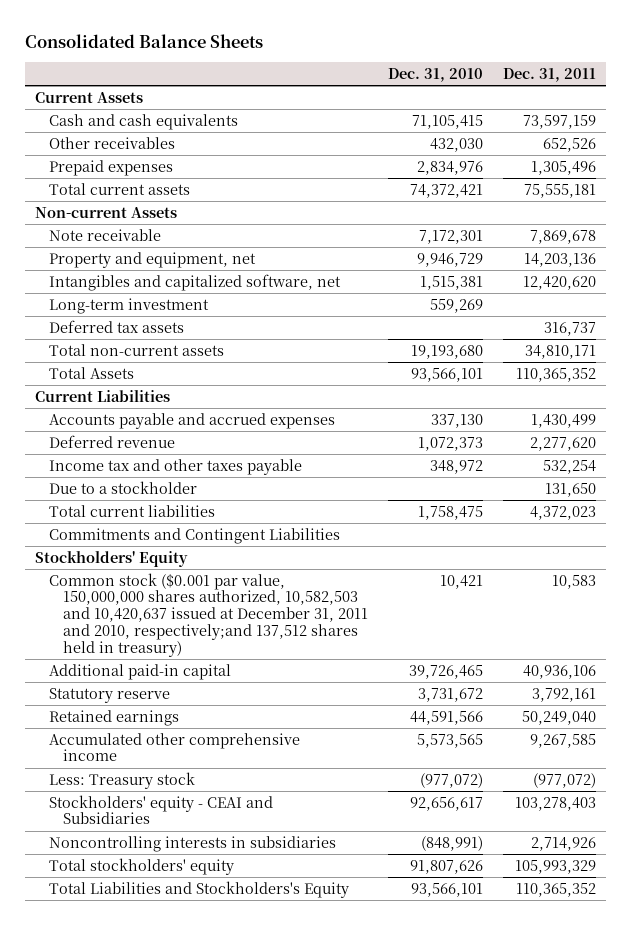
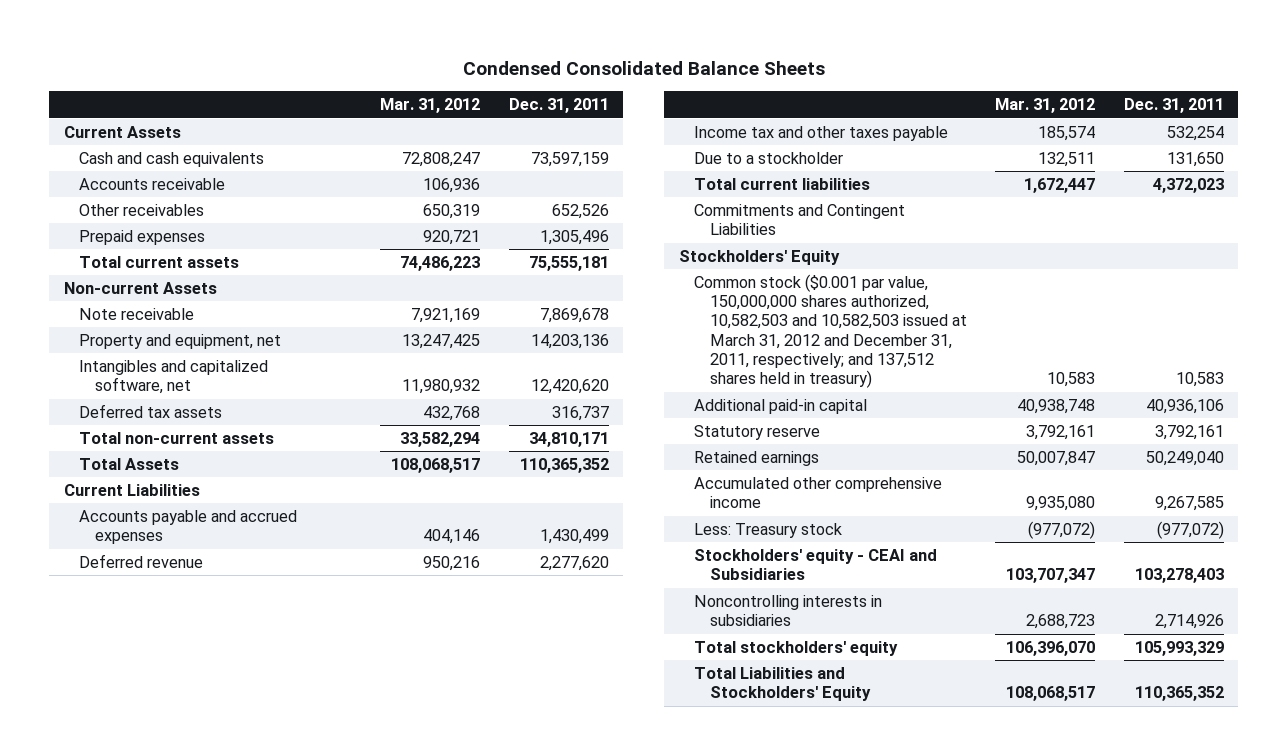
[25,33,264,48] Consolidated Balance Sheets -> [462,60,825,75] Condensed Consolidated Balance Sheets
[388,67,484,82] Dec. 31, 2010 -> none
none -> [380,98,481,114] Mar. 31, 2012
none -> [79,178,226,191] Accounts receivable
[49,297,210,314] Long-term investment -> none
[49,572,369,657] Common stock ($0.001 par value, 150,000,000 shares authorized, 10,582,503 and 10,420,637 issued at December 31, 2011 and 2010, respectively;and 137,512 shares held in treasury) -> [694,274,967,389] Common stock ($0.001 par value, 150,000,000 shares authorized, 10,582,503 and 10,582,503 issued at March 31, 2012 and December 31, 2011, respectively; and 137,512 shares held in treasury)
[49,880,350,898] Total Liabilities and Stockholders's Equity -> [694,667,871,702] Total Liabilities and Stockholders' Equity

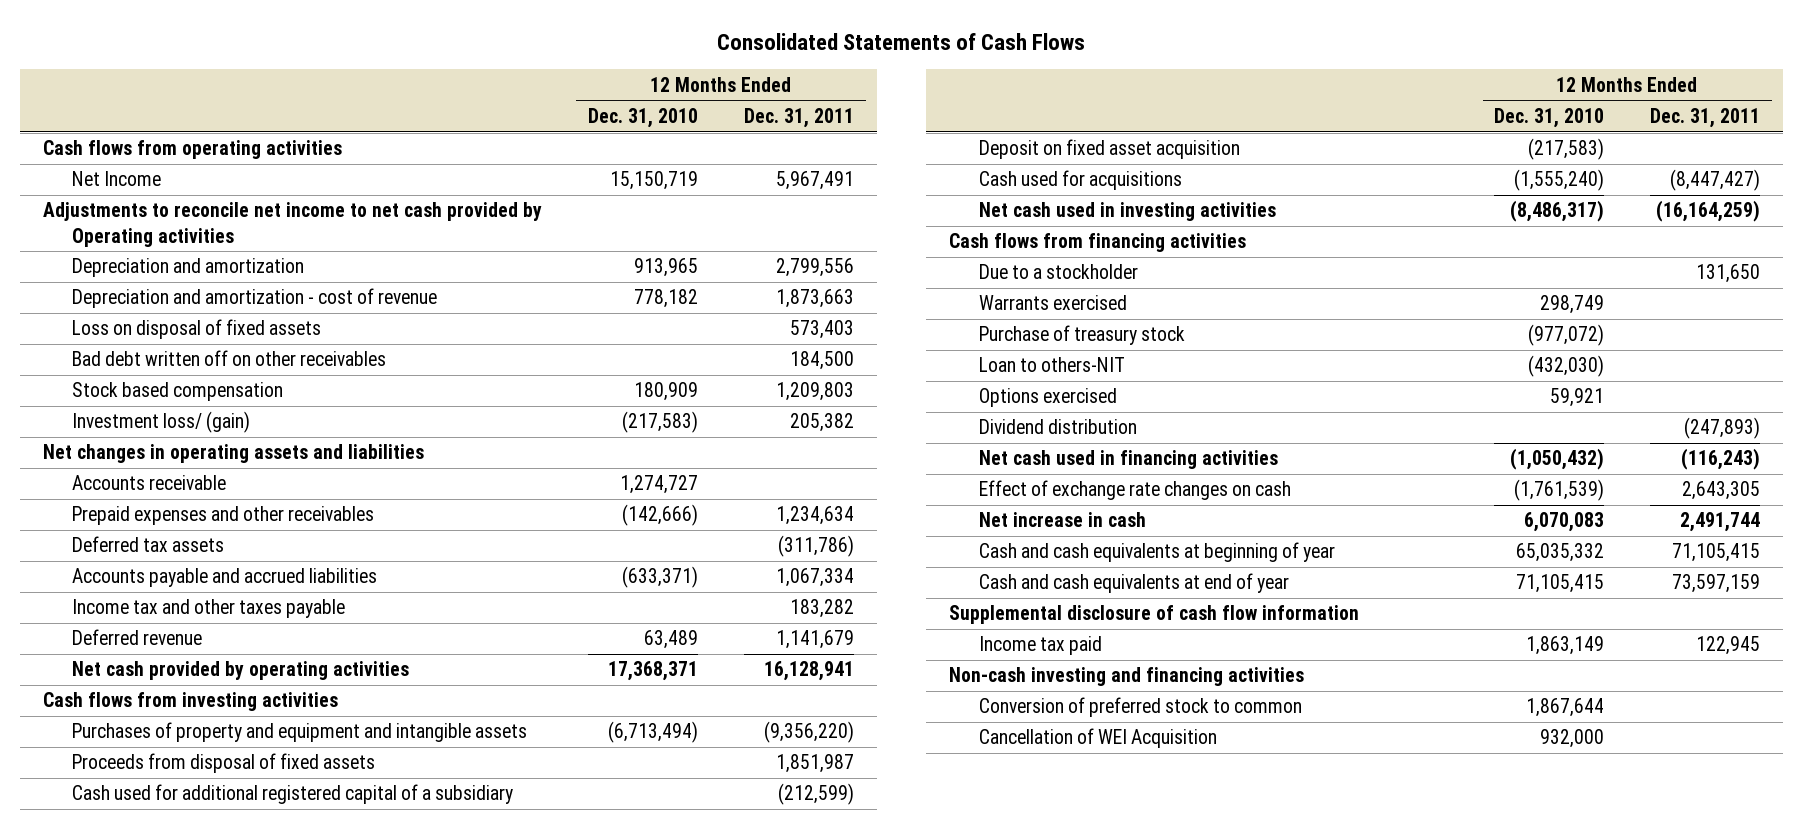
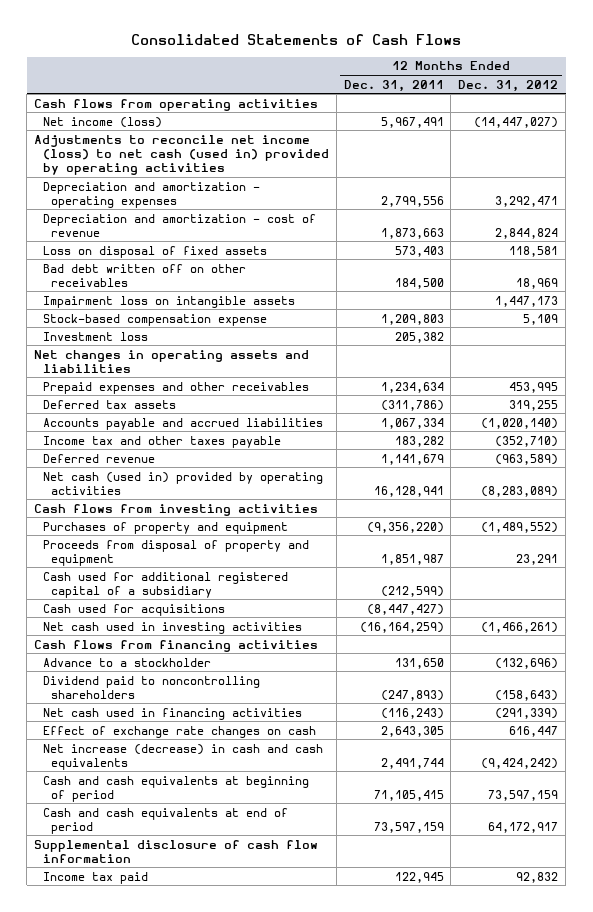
[587,107,698,128] Dec. 31, 2010 -> none
none -> [458,79,559,92] Dec. 31, 2012
[72,171,162,187] Net Income -> [42,116,162,128] Net income (loss)
[42,202,542,247] Adjustments to reconcile net income to net cash provided by Operating activities -> [34,134,329,176] Adjustments to reconcile net income (loss) to net cash (used in) provided by operating activities
[72,258,305,278] Depreciation and amortization -> [42,181,260,208] Depreciation and amortization - operating expenses
none -> [42,295,295,308] Impairment loss on intangible assets
[72,382,284,402] Stock based compensation -> [42,313,267,326] Stock-based compensation expense
[72,411,251,434] Investment loss/ (gain) -> [42,331,148,341] Investment loss
[72,475,227,491] Accounts receivable -> none
[72,661,410,681] Net cash provided by operating activities -> [42,471,323,495] Net cash (used in) provided by operating activities
[72,722,528,743] Purchases of property and equipment and intangible assets -> [42,521,288,534] Purchases of property and equipment
[72,753,376,774] Proceeds from disposal of fixed assets -> [42,539,309,566] Proceeds from disposal of property and equipment
[978,139,1240,160] Deposit on fixed asset acquisition -> none
[978,295,1127,311] Warrants exercised -> none
[978,325,1185,346] Purchase of treasury stock -> none
[978,357,1125,373] Loan to others-NIT -> none
[978,388,1117,408] Options exercised -> none
[978,264,1138,280] Due to a stockholder -> [42,657,211,667] Advance to a stockholder
[978,419,1137,435] Dividend distribution -> [42,675,260,699] Dividend paid to noncontrolling shareholders
[978,512,1146,528] Net increase in cash -> [42,743,323,770] Net increase (decrease) in cash and cash equivalents
[978,542,1335,563] Cash and cash equivalents at beginning of year -> [42,775,309,802] Cash and cash equivalents at beginning of period
[978,573,1289,594] Cash and cash equivalents at end of year -> [42,807,288,834] Cash and cash equivalents at end of period
[948,667,1304,687] Non-cash investing and financing activities -> none
[978,697,1302,718] Conversion of preferred stock to common -> none
[978,728,1217,749] Cancellation of WEI Acquisition -> none

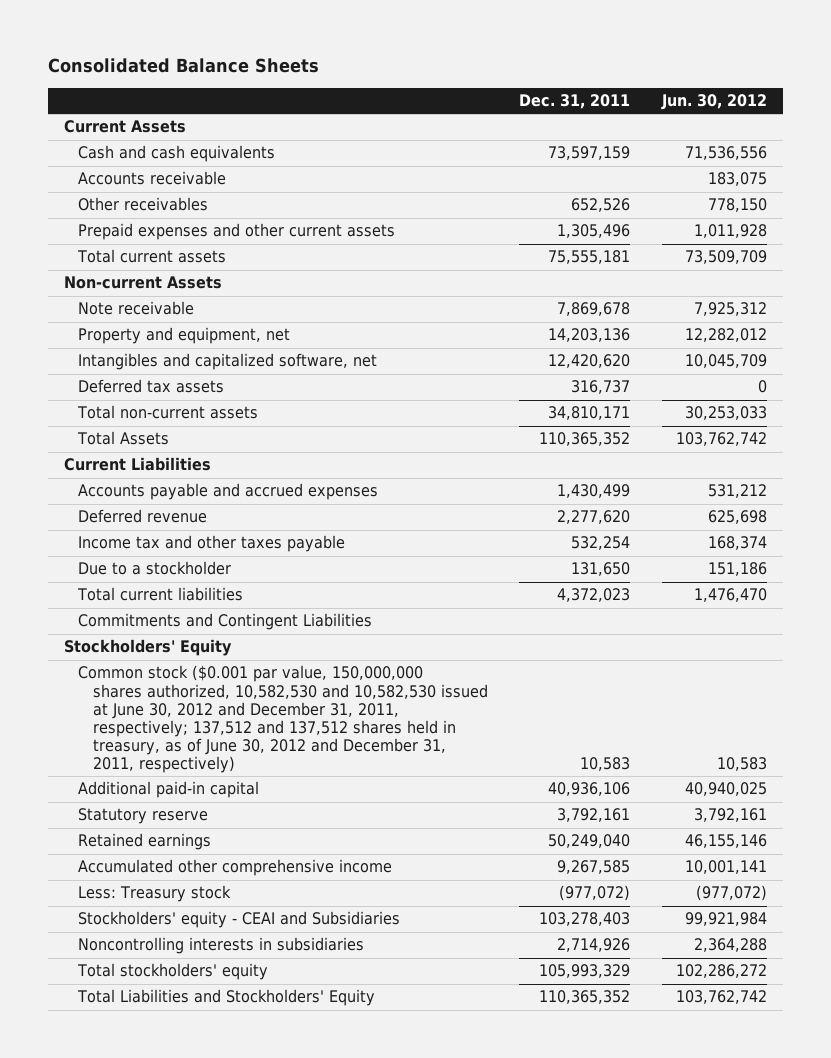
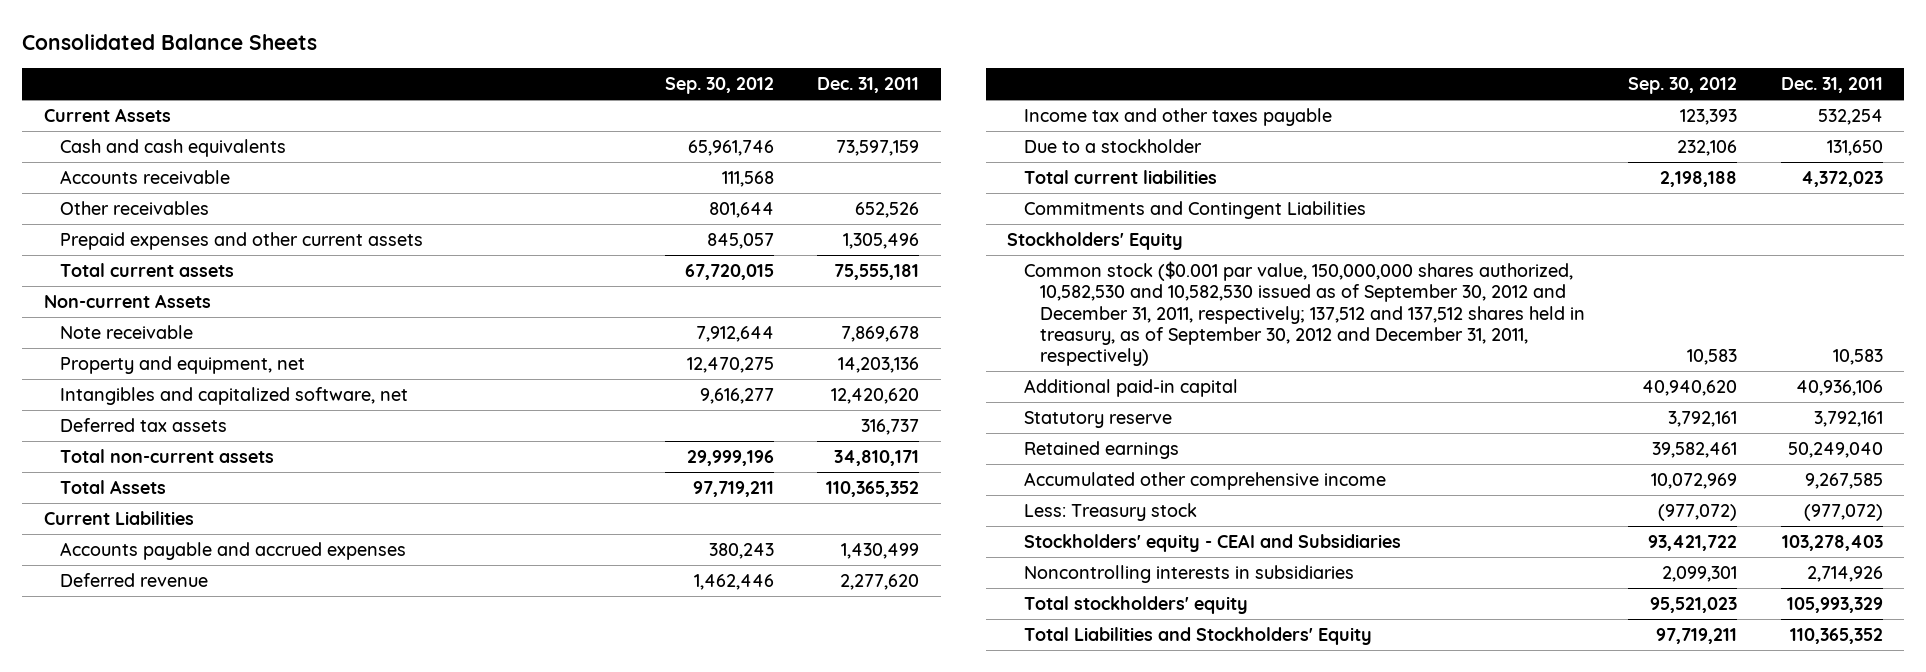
[660,94,767,111] Jun. 30, 2012 -> none
none -> [664,77,774,95] Sep. 30, 2012
[78,665,488,774] Common stock ($0.001 par value, 150,000,000 shares authorized, 10,582,530 and 10,582,530 issued at June 30, 2012 and December 31, 2011, respectively; 137,512 and 137,512 shares held in treasury, as of June 30, 2012 and December 31, 2011, respectively) -> [1023,260,1586,367] Common stock ($0.001 par value, 150,000,000 shares authorized, 10,582,530 and 10,582,530 issued as of September 30, 2012 and December 31, 2011, respectively; 137,512 and 137,512 shares held in treasury, as of September 30, 2012 and December 31, 2011, respectively)

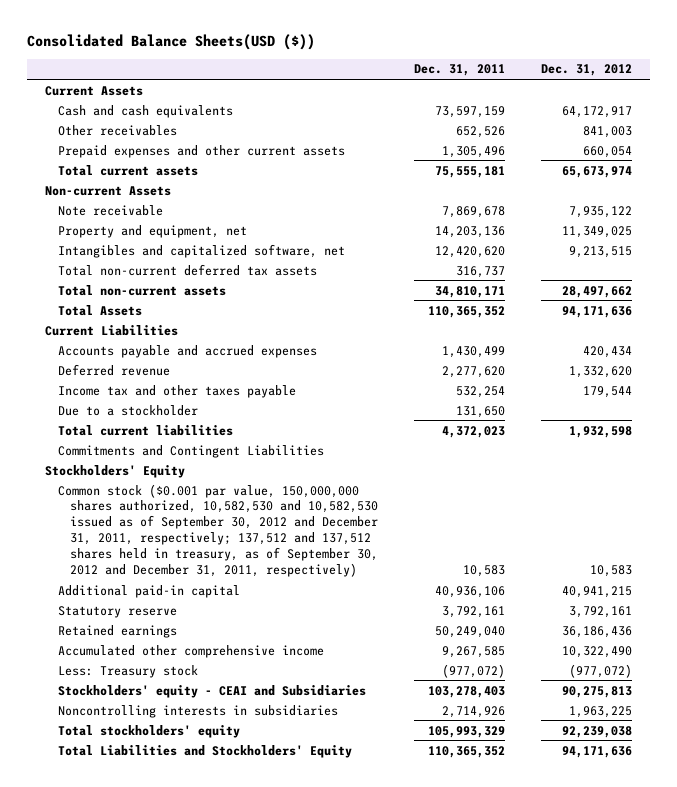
[22,34,318,51] Consolidated Balance Sheets -> [27,34,316,51] Consolidated Balance Sheets(USD ($))
[664,77,774,95] Sep. 30, 2012 -> none
none -> [541,64,633,77] Dec. 31, 2012
[60,169,231,184] Accounts receivable -> none
[60,417,228,432] Deferred tax assets -> [57,263,317,276] Total non-current deferred tax assets

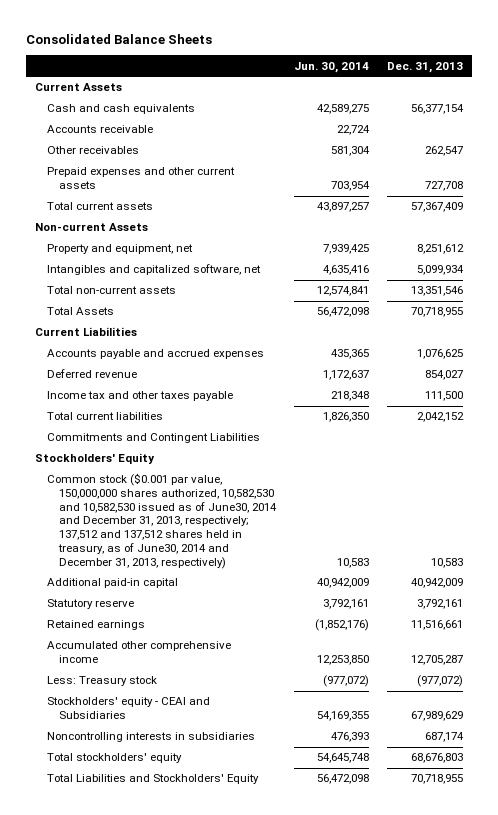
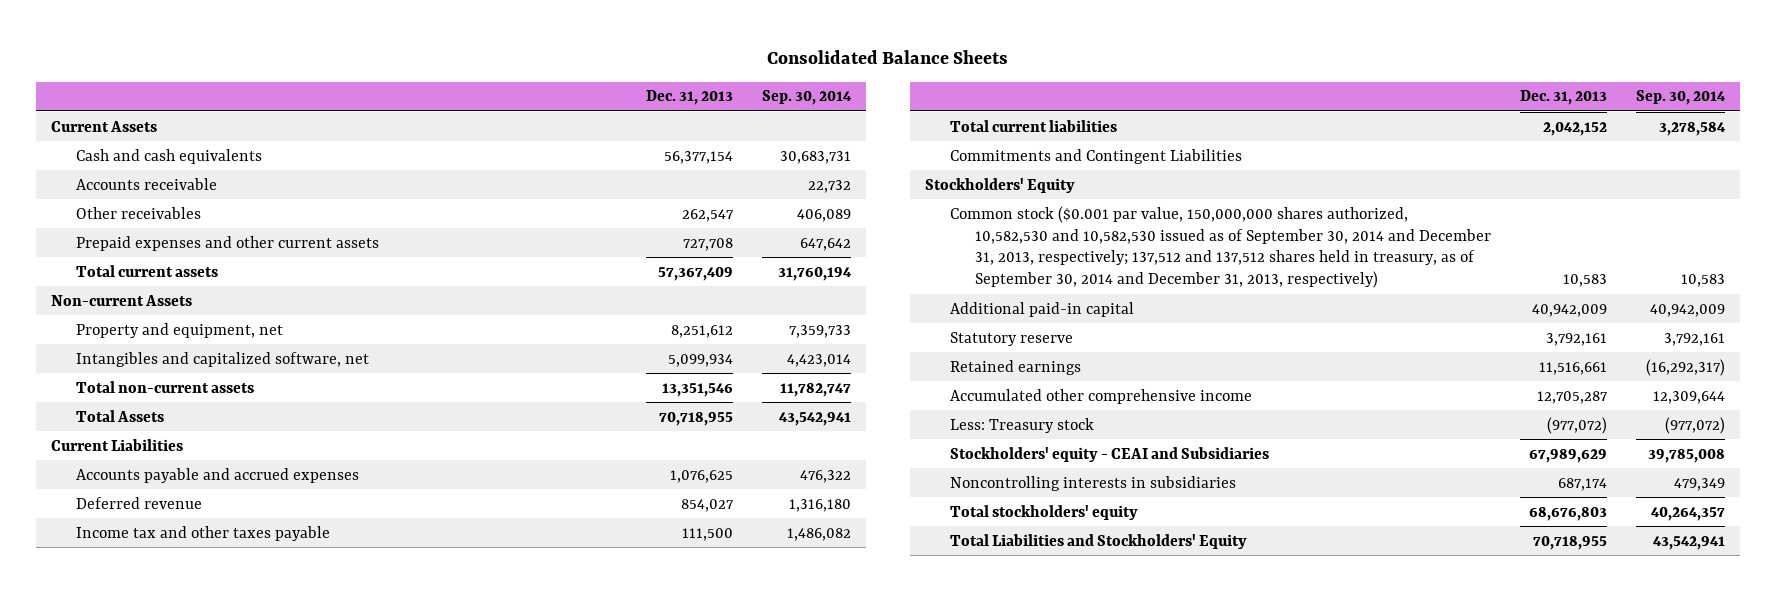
[293,61,369,73] Jun. 30, 2014 -> none
none -> [762,90,853,106] Sep. 30, 2014
[47,473,277,569] Common stock ($0.001 par value, 150,000,000 shares authorized, 10,582,530 and 10,582,530 issued as of June30, 2014 and December 31, 2013, respectively; 137,512 and 137,512 shares held in treasury, as of June30, 2014 and December 31, 2013, respectively) -> [950,205,1492,289] Common stock ($0.001 par value, 150,000,000 shares authorized, 10,582,530 and 10,582,530 issued as of September 30, 2014 and December 31, 2013, respectively; 137,512 and 137,512 shares held in treasury, as of September 30, 2014 and December 31, 2013, respectively)

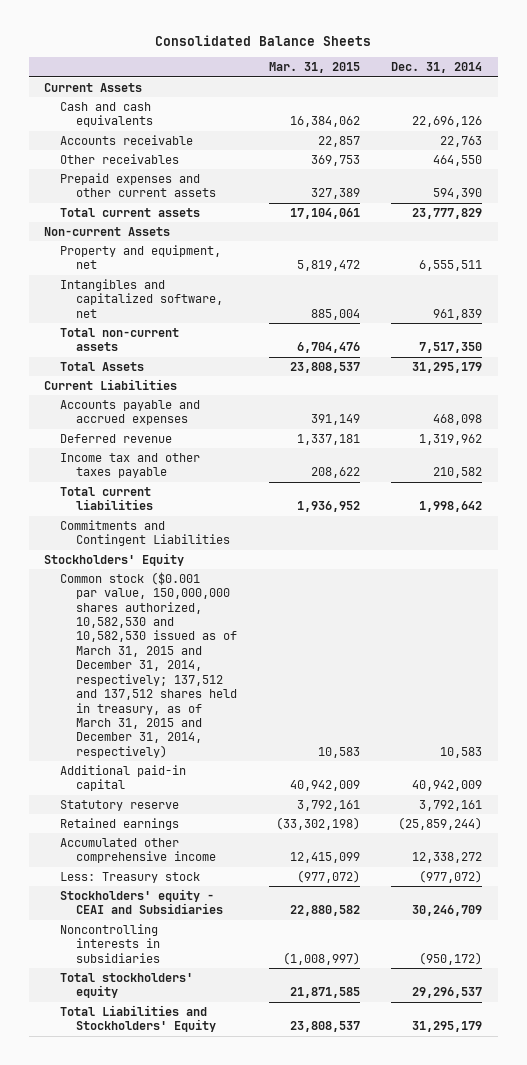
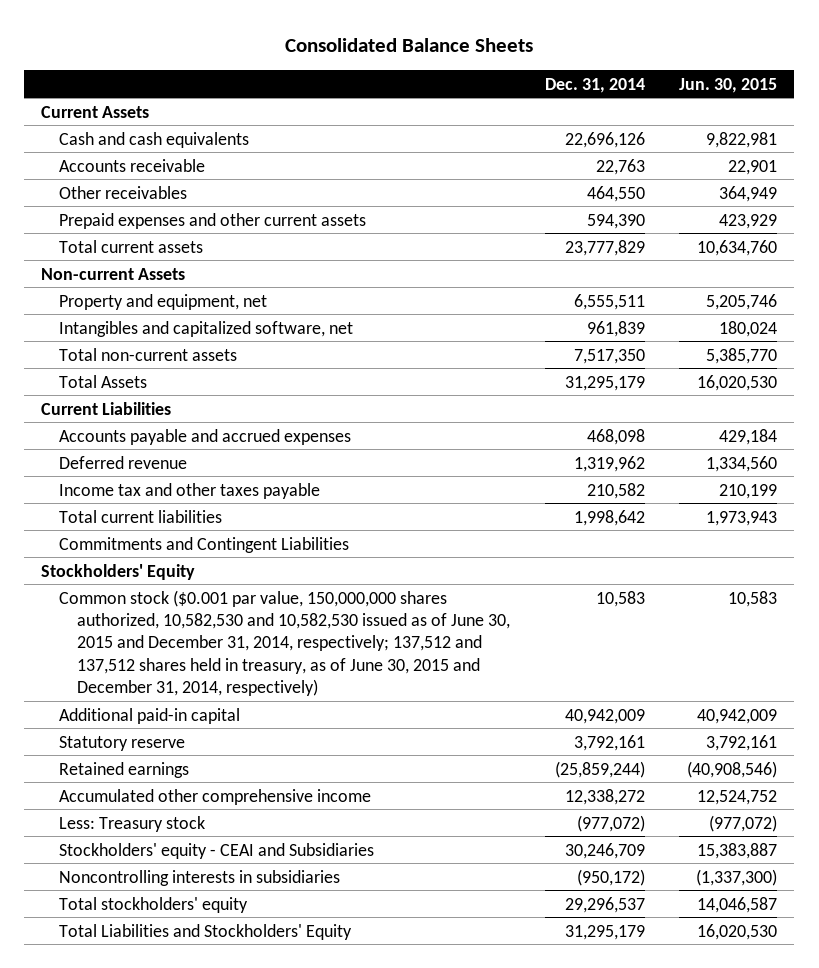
[268,62,360,74] Mar. 31, 2015 -> none
none -> [679,77,778,93] Jun. 30, 2015
[60,571,237,758] Common stock ($0.001 par value, 150,000,000 shares authorized, 10,582,530 and 10,582,530 issued as of March 31, 2015 and December 31, 2014, respectively; 137,512 and 137,512 shares held in treasury, as of March 31, 2015 and December 31, 2014, respectively) -> [59,589,511,697] Common stock ($0.001 par value, 150,000,000 shares authorized, 10,582,530 and 10,582,530 issued as of June 30, 2015 and December 31, 2014, respectively; 137,512 and 137,512 shares held in treasury, as of June 30, 2015 and December 31, 2014, respectively)

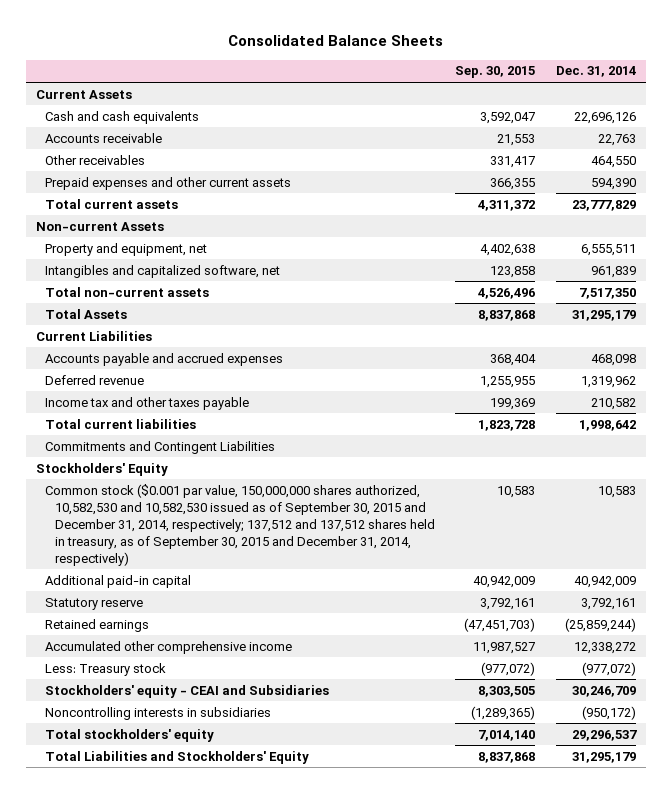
[679,77,778,93] Jun. 30, 2015 -> none
none -> [455,66,536,79] Sep. 30, 2015
[59,589,511,697] Common stock ($0.001 par value, 150,000,000 shares authorized, 10,582,530 and 10,582,530 issued as of June 30, 2015 and December 31, 2014, respectively; 137,512 and 137,512 shares held in treasury, as of June 30, 2015 and December 31, 2014, respectively) -> [45,483,435,566] Common stock ($0.001 par value, 150,000,000 shares authorized, 10,582,530 and 10,582,530 issued as of September 30, 2015 and December 31, 2014, respectively; 137,512 and 137,512 shares held in treasury, as of September 30, 2015 and December 31, 2014, respectively)

